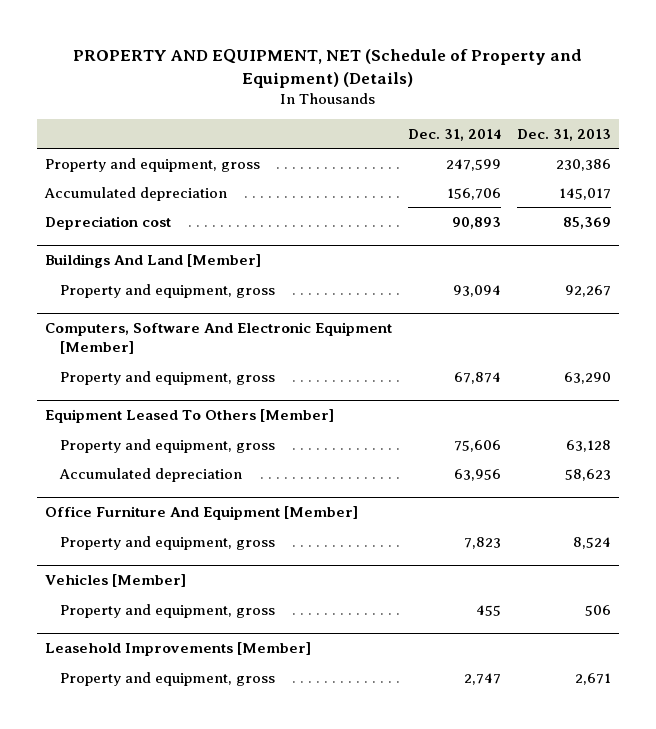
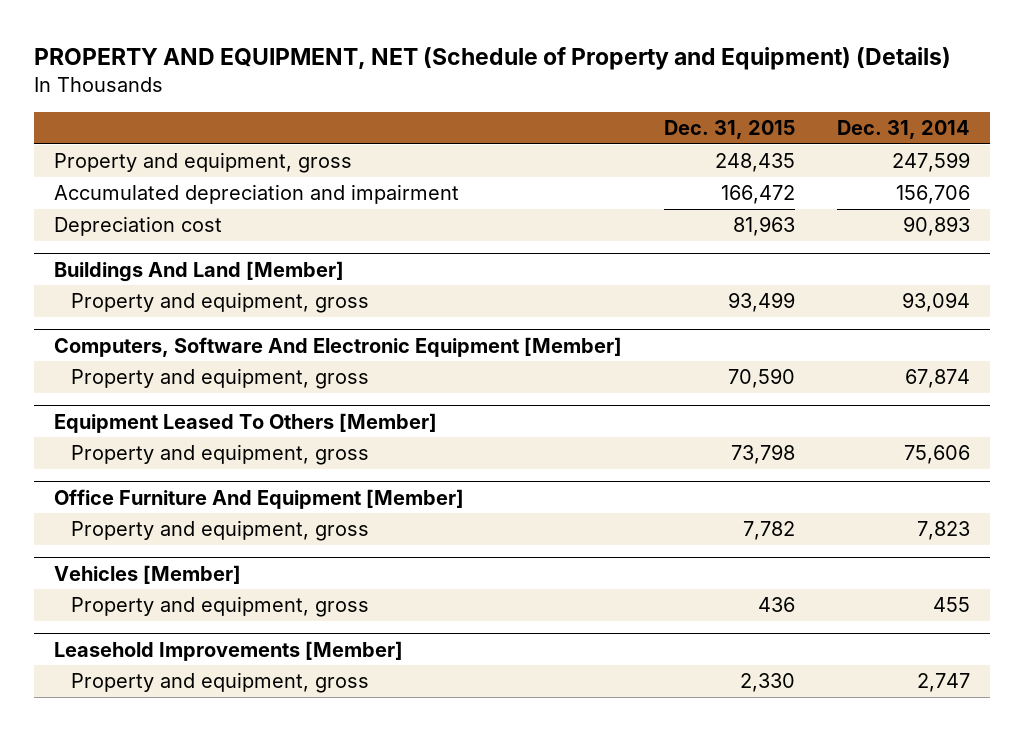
[516,128,611,141] Dec. 31, 2013 -> none
none -> [664,119,796,139] Dec. 31, 2015
[44,186,228,201] Accumulated depreciation -> [54,184,460,205] Accumulated depreciation and impairment
[58,467,242,482] Accumulated depreciation -> none

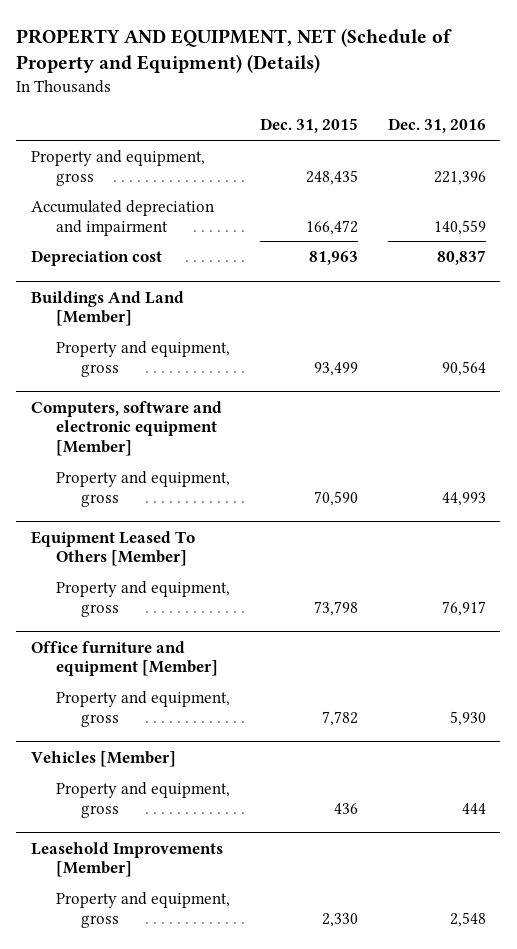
[836,119,970,139] Dec. 31, 2014 -> none
none -> [387,118,486,134] Dec. 31, 2016
[54,336,623,357] Computers, Software And Electronic Equipment [Member] -> [31,400,223,457] Computers, software and electronic equipment [Member]
[54,488,465,509] Office Furniture And Equipment [Member] -> [31,640,219,677] Office furniture and equipment [Member]

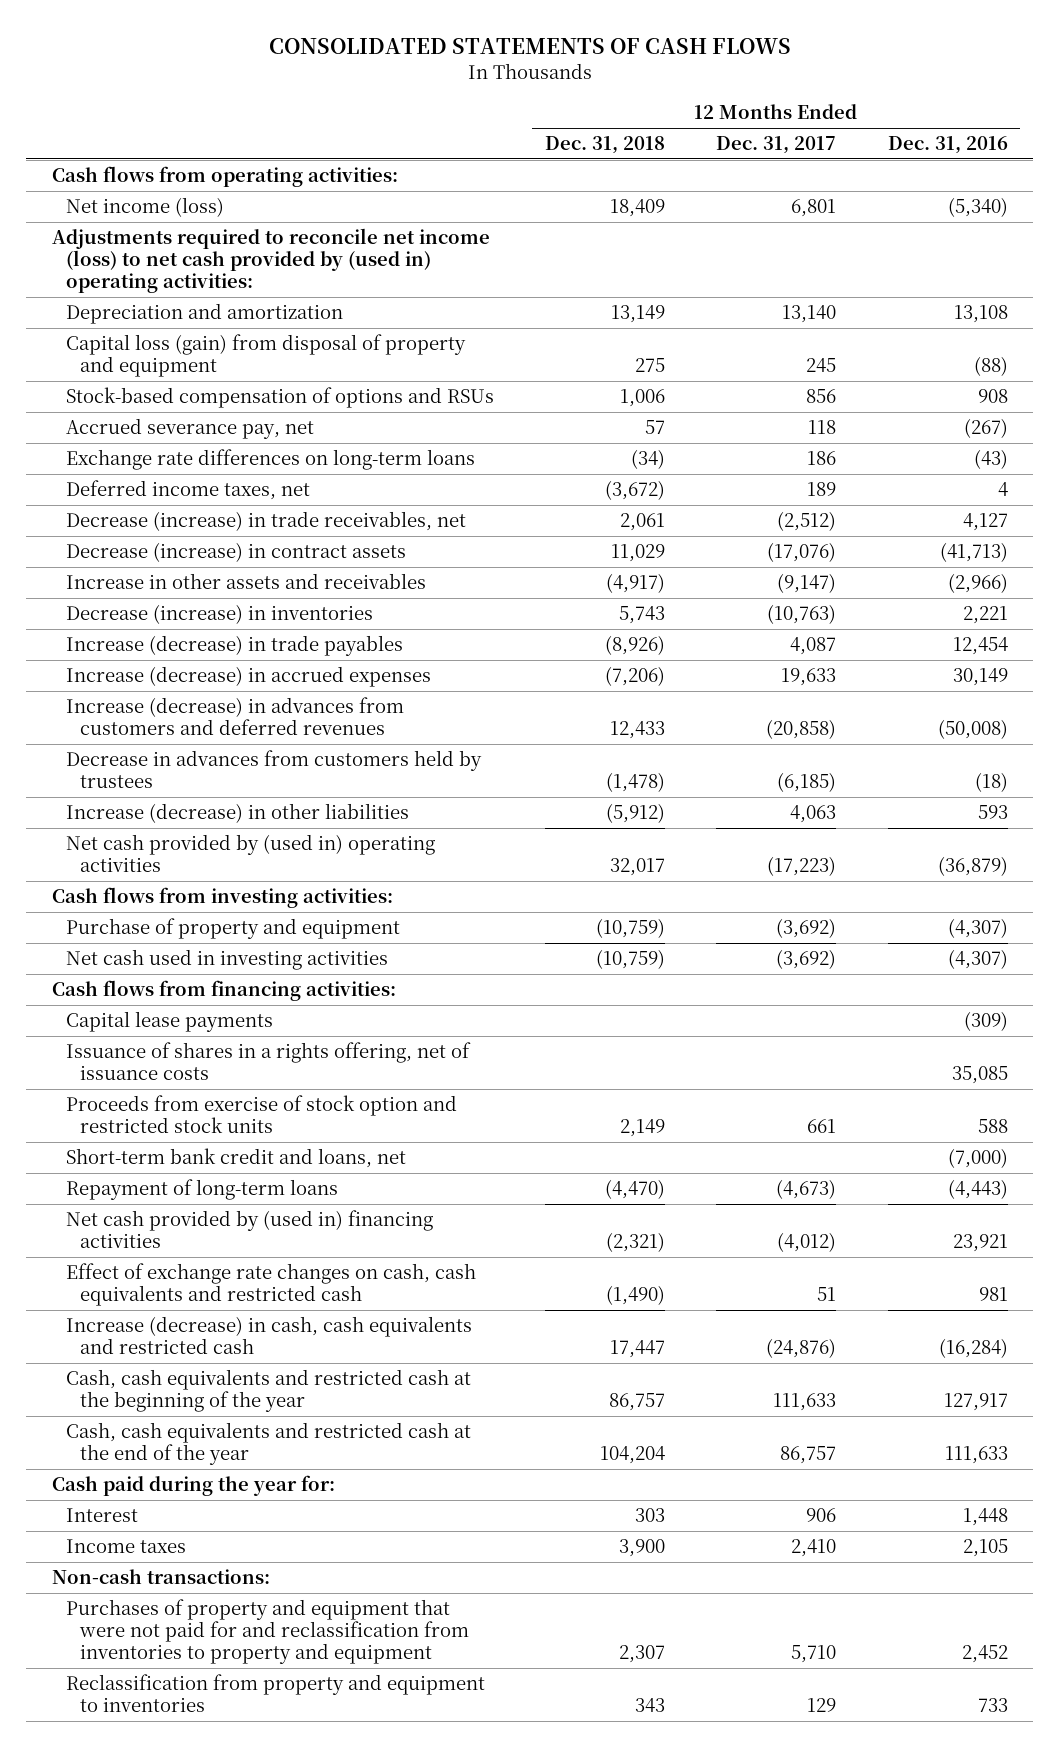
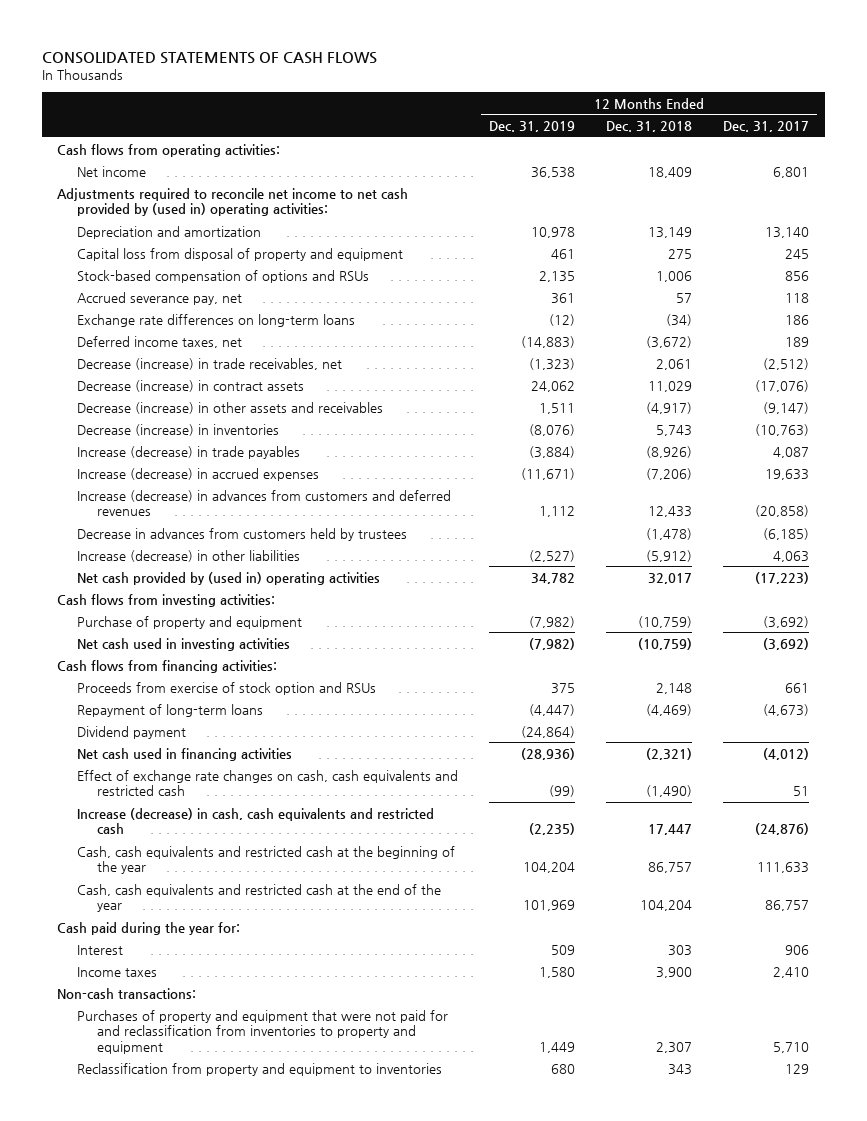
[887,136,1008,155] Dec. 31, 2016 -> none
none -> [489,121,576,133] Dec. 31, 2019
[65,197,224,218] Net income (loss) -> [77,165,147,177] Net income
[51,228,490,293] Adjustments required to reconcile net income (loss) to net cash provided by (used in) operating activities: -> [57,187,409,217] Adjustments required to reconcile net income to net cash provided by (used in) operating activities:
[65,334,466,377] Capital loss (gain) from disposal of property and equipment -> [77,247,404,261] Capital loss from disposal of property and equipment
[65,573,426,590] Increase in other assets and receivables -> [77,401,384,414] Decrease (increase) in other assets and receivables
[65,1011,273,1033] Capital lease payments -> none
[65,1042,471,1080] Issuance of shares in a rights offering, net of issuance costs -> none
[65,1148,406,1169] Short-term bank credit and loans, net -> none
[65,1095,457,1133] Proceeds from exercise of stock option and restricted stock units -> [77,681,377,695] Proceeds from exercise of stock option and RSUs
[619,1118,665,1137] 2,149 -> [656,682,693,694] 2,148
[604,1179,665,1200] (4,470) -> [646,703,693,716] (4,469)
none -> [77,725,187,739] Dividend payment
[65,1210,433,1248] Net cash provided by (used in) financing activities -> [77,747,293,761] Net cash used in financing activities

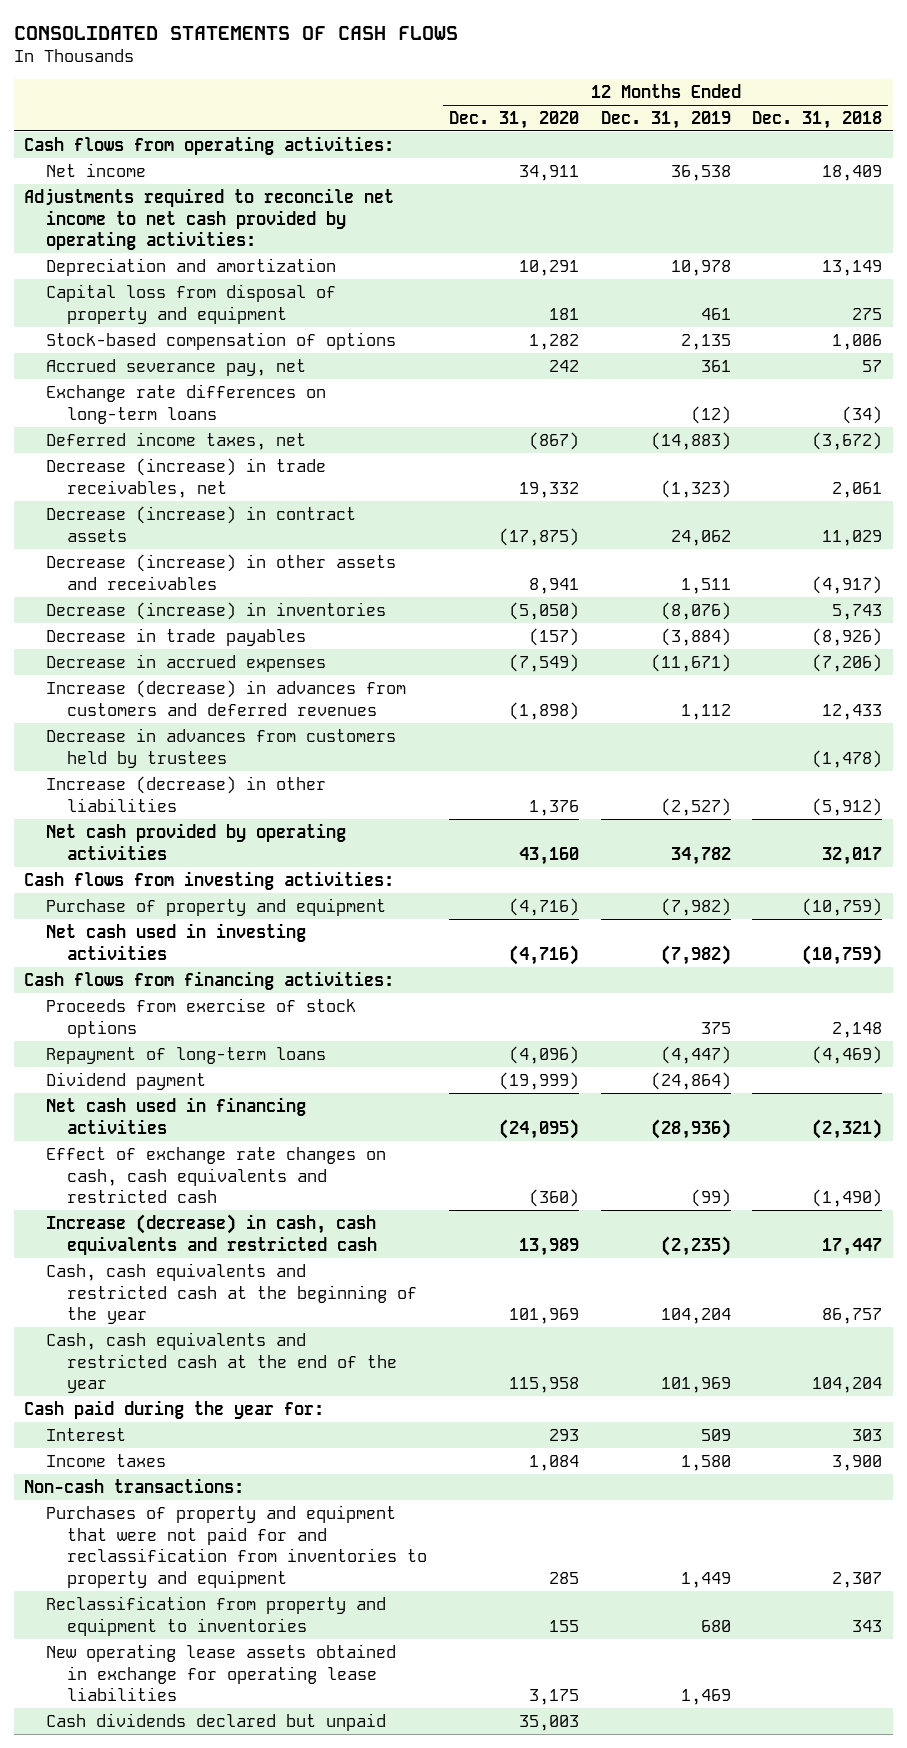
[723,121,810,133] Dec. 31, 2017 -> none
none -> [448,110,579,129] Dec. 31, 2020
[57,187,409,217] Adjustments required to reconcile net income to net cash provided by (used in) operating activities: -> [24,187,395,251] Adjustments required to reconcile net income to net cash provided by operating activities:
[77,269,370,283] Stock-based compensation of options and RSUs -> [45,331,396,350] Stock-based compensation of options
[77,445,301,459] Increase (decrease) in trade payables -> [45,627,306,646] Decrease in trade payables
[77,467,320,481] Increase (decrease) in accrued expenses -> [45,653,326,672] Decrease in accrued expenses
[77,571,381,585] Net cash provided by (used in) operating activities -> [45,822,346,860] Net cash provided by operating activities
[77,681,377,695] Proceeds from exercise of stock option and RSUs -> [45,997,356,1038] Proceeds from exercise of stock options
none -> [45,1643,396,1702] New operating lease assets obtained in exchange for operating lease liabilities
none -> [45,1712,386,1731] Cash dividends declared but unpaid

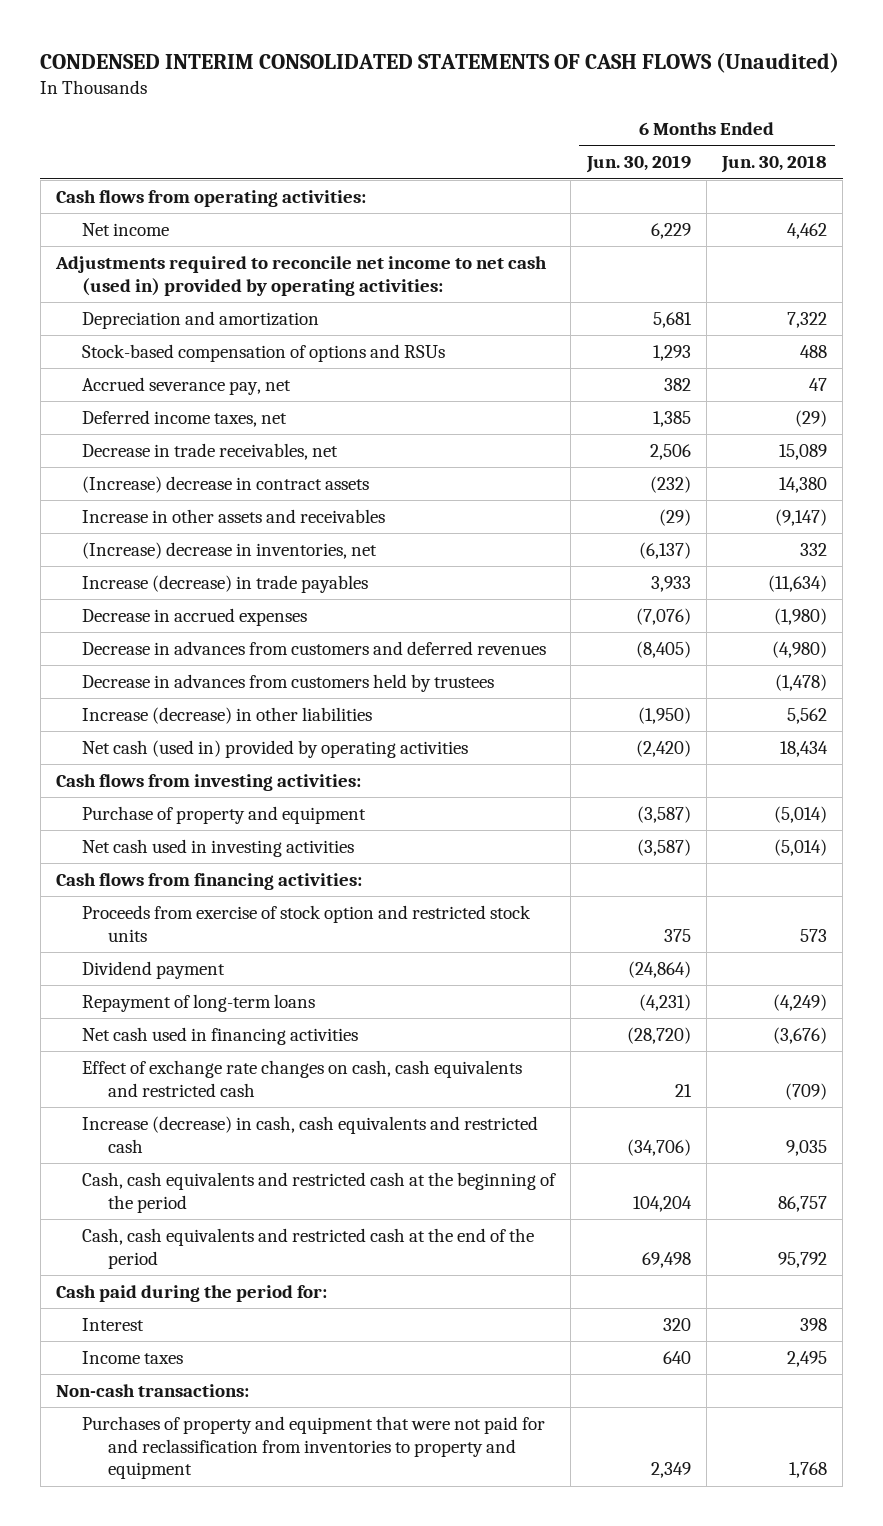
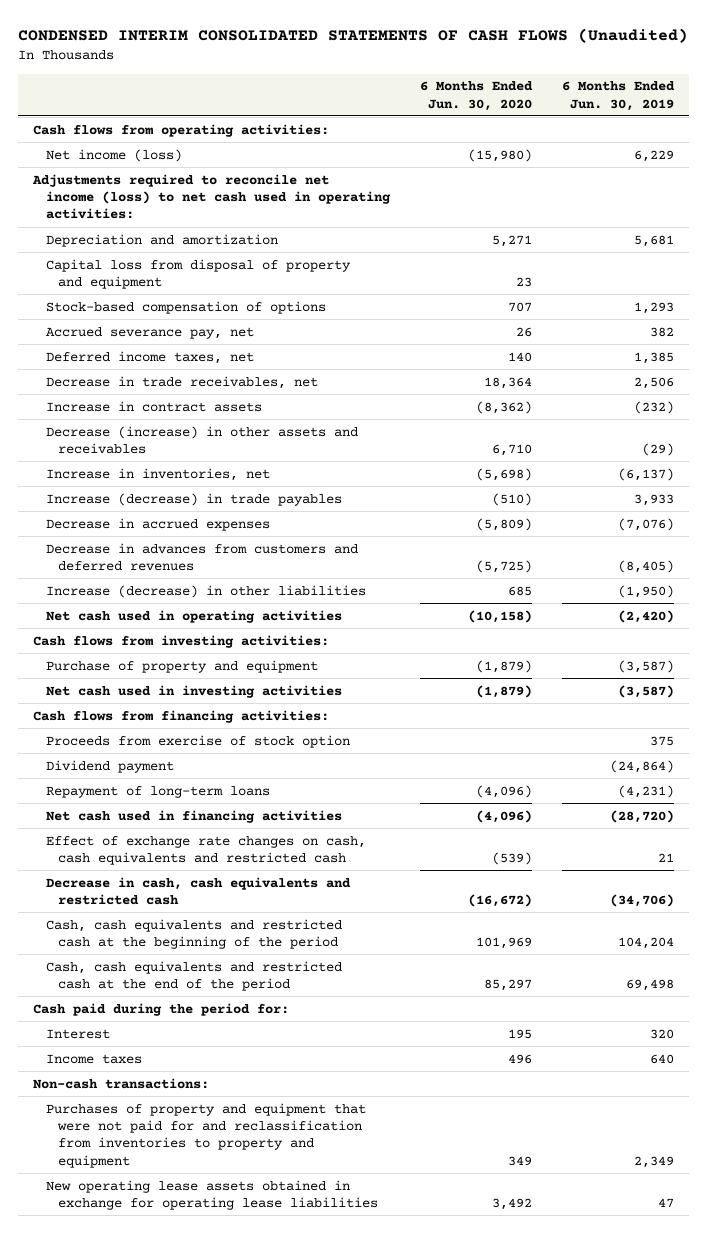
[721,155,828,174] Jun. 30, 2018 -> none
none -> [419,81,533,111] 6 Months Ended Jun. 30, 2020
[82,222,170,236] Net income -> [45,148,182,162] Net income (loss)
[54,255,547,296] Adjustments required to reconcile net income to net cash (used in) provided by operating activities: -> [32,173,391,220] Adjustments required to reconcile net income (loss) to net cash used in operating activities:
none -> [45,258,351,289] Capital loss from disposal of property and equipment
[82,343,446,362] Stock-based compensation of options and RSUs -> [45,300,326,314] Stock-based compensation of options
[82,475,370,493] (Increase) decrease in contract assets -> [45,400,262,412] Increase in contract assets
[82,508,386,523] Increase in other assets and receivables -> [45,425,358,454] Decrease (increase) in other assets and receivables
[82,541,378,559] (Increase) decrease in inventories, net -> [45,467,270,481] Increase in inventories, net
[82,673,495,692] Decrease in advances from customers held by trustees -> none
[82,739,469,758] Net cash (used in) provided by operating activities -> [45,609,342,623] Net cash used in operating activities
[82,904,532,942] Proceeds from exercise of stock option and restricted stock units -> [45,734,350,748] Proceeds from exercise of stock option
[82,1115,539,1153] Increase (decrease) in cash, cash equivalents and restricted cash -> [45,876,351,905] Decrease in cash, cash equivalents and restricted cash
none -> [45,1179,379,1210] New operating lease assets obtained in exchange for operating lease liabilities

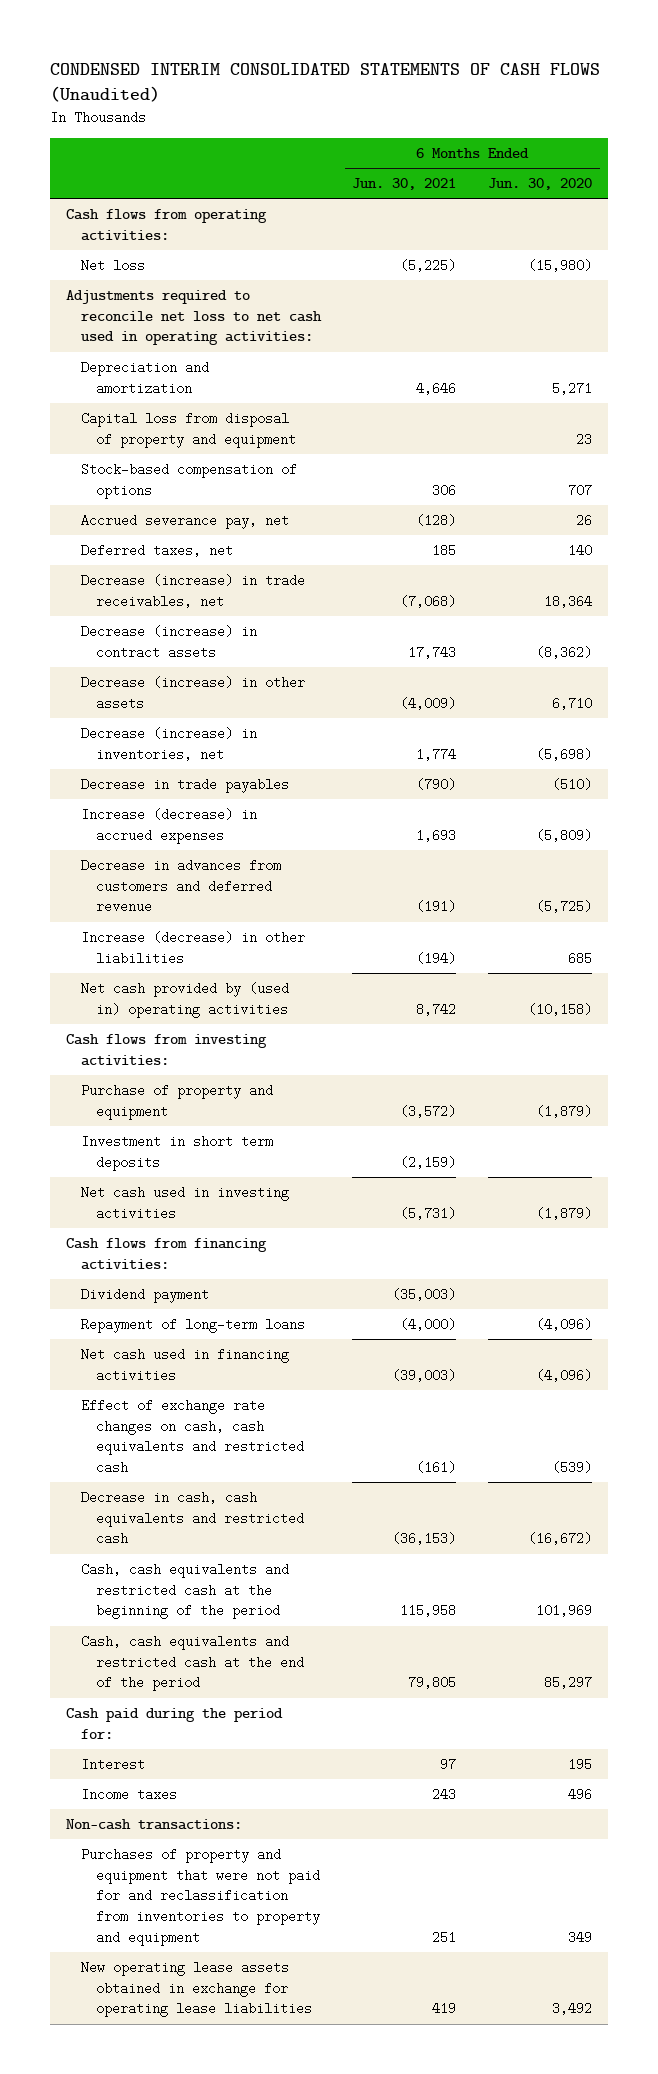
[561,81,675,111] 6 Months Ended Jun. 30, 2019 -> none
none -> [352,178,457,191] Jun. 30, 2021
[45,148,182,162] Net income (loss) -> [80,259,145,273] Net loss
[32,173,391,220] Adjustments required to reconcile net income (loss) to net cash used in operating activities: -> [65,290,322,346] Adjustments required to reconcile net loss to net cash used in operating activities:
[45,350,254,364] Deferred income taxes, net -> [80,544,233,558] Deferred taxes, net
[45,375,318,389] Decrease in trade receivables, net -> [80,574,305,608] Decrease (increase) in trade receivables, net
[45,400,262,412] Increase in contract assets -> [80,625,257,659] Decrease (increase) in contract assets
[45,425,358,454] Decrease (increase) in other assets and receivables -> [80,676,305,710] Decrease (increase) in other assets
[45,467,270,481] Increase in inventories, net -> [80,727,257,761] Decrease (increase) in inventories, net
[45,492,342,506] Increase (decrease) in trade payables -> [80,778,289,794] Decrease in trade payables
[45,517,270,531] Decrease in accrued expenses -> [80,808,257,844] Increase (decrease) in accrued expenses
[45,542,358,571] Decrease in advances from customers and deferred revenues -> [80,859,281,914] Decrease in advances from customers and deferred revenue
[45,609,342,623] Net cash used in operating activities -> [80,982,289,1018] Net cash provided by (used in) operating activities
none -> [80,1135,273,1171] Investment in short term deposits
[45,734,350,748] Proceeds from exercise of stock option -> none

